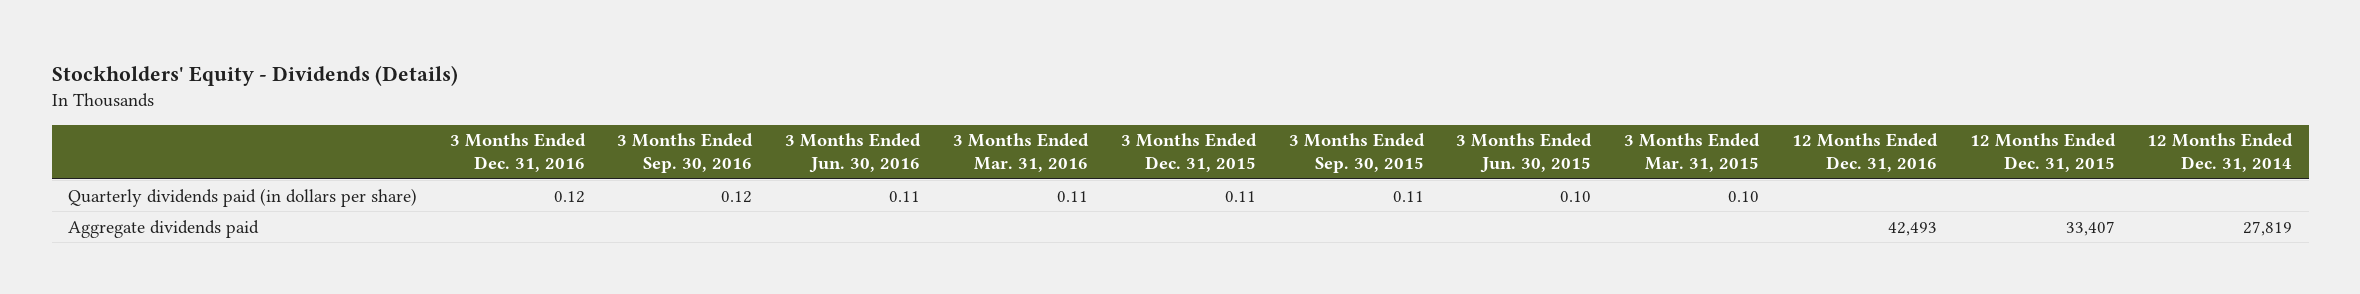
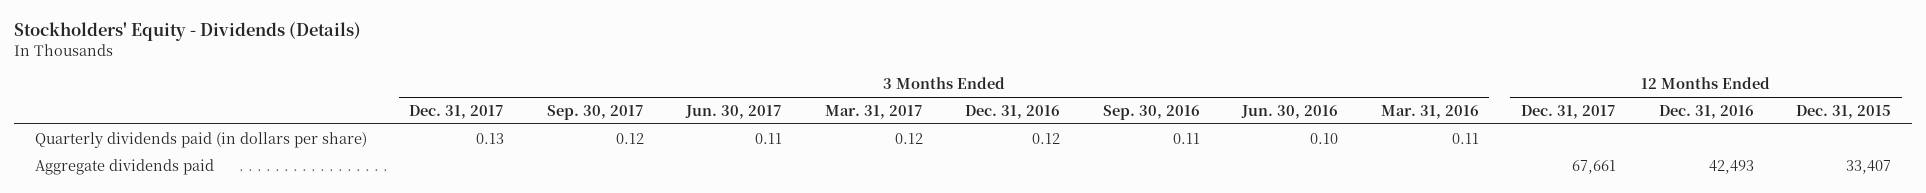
[1120,133,1257,173] 3 Months Ended Dec. 31, 2015 -> none
[1288,133,1425,174] 3 Months Ended Sep. 30, 2015 -> none
[1456,133,1593,174] 3 Months Ended Jun. 30, 2015 -> none
[1624,133,1761,173] 3 Months Ended Mar. 31, 2015 -> none
[2147,133,2294,173] 12 Months Ended Dec. 31, 2014 -> none
none -> [409,104,505,119] Dec. 31, 2017
none -> [546,104,644,120] Sep. 30, 2017
none -> [685,104,783,119] Jun. 30, 2017
none -> [824,104,923,119] Mar. 31, 2017
none -> [1521,104,1617,119] Dec. 31, 2017
[721,190,753,203] 0.12 -> [1172,132,1200,144] 0.11
[889,190,921,202] 0.11 -> [1310,132,1339,144] 0.10

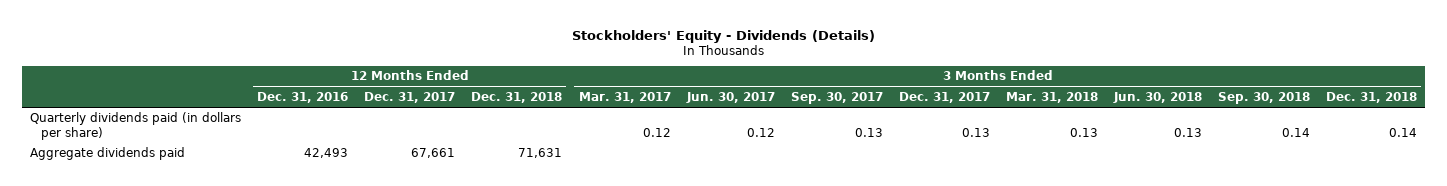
[965,104,1061,119] Dec. 31, 2016 -> none
[1102,104,1200,120] Sep. 30, 2016 -> none
[1241,104,1339,119] Jun. 30, 2016 -> none
[1380,104,1479,119] Mar. 31, 2016 -> none
[1796,104,1892,119] Dec. 31, 2015 -> none
none -> [471,91,563,103] Dec. 31, 2018
none -> [1005,91,1098,103] Mar. 31, 2018
none -> [1113,91,1203,103] Jun. 30, 2018
none -> [1218,91,1311,104] Sep. 30, 2018
none -> [1326,91,1418,103] Dec. 31, 2018
[615,132,644,144] 0.12 -> [854,127,883,137] 0.13
[755,132,783,144] 0.11 -> [746,127,775,137] 0.12

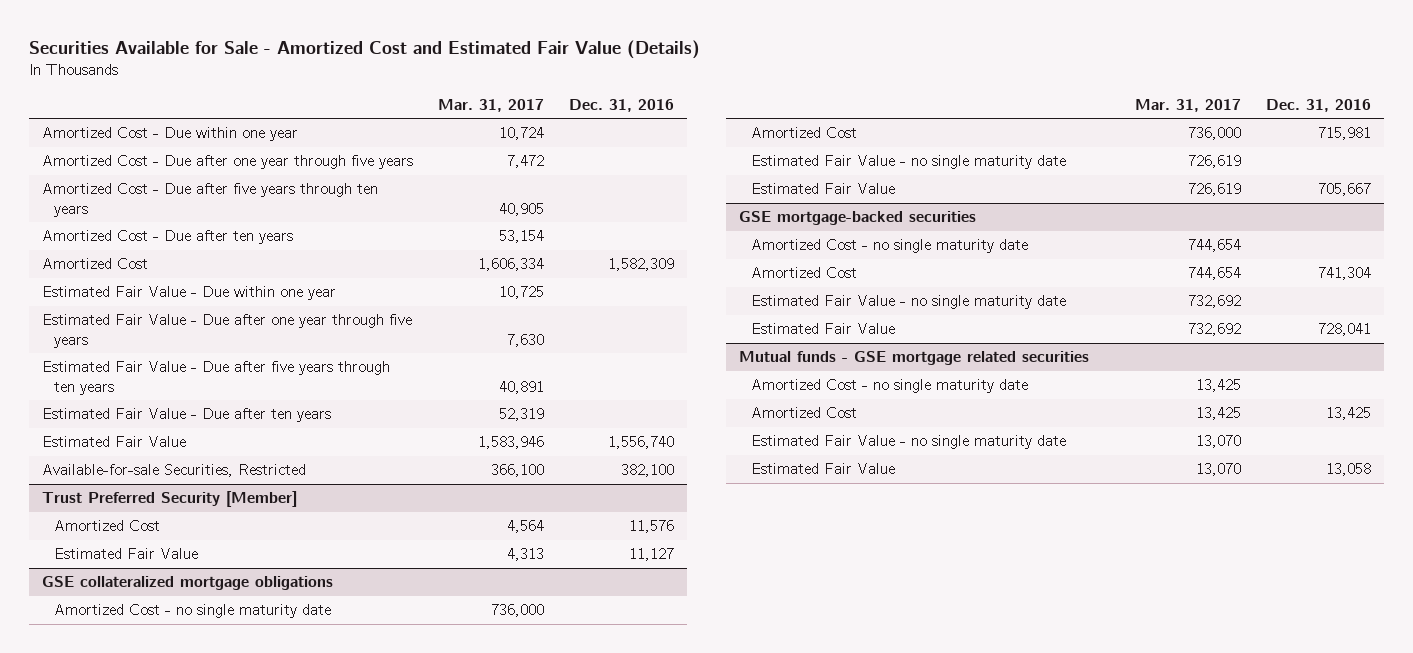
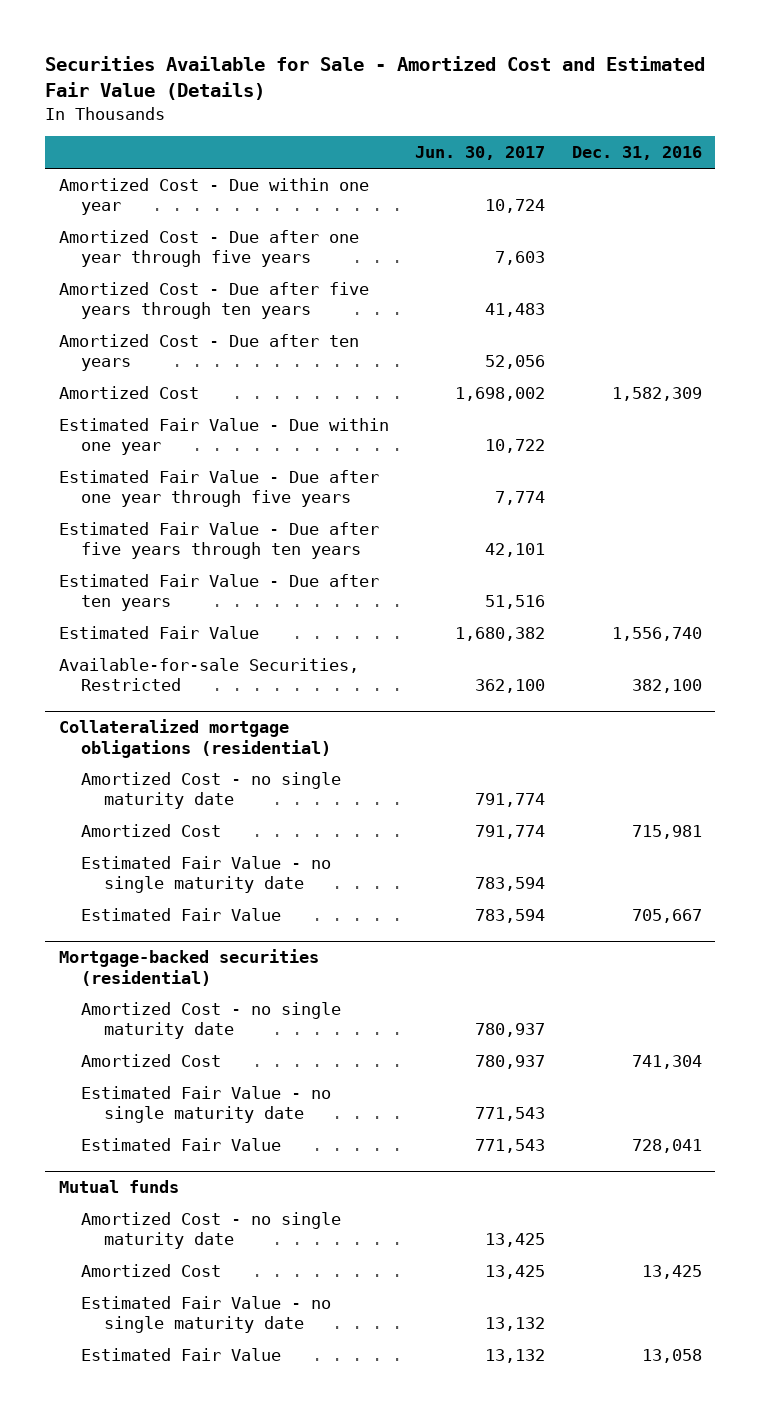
[438,98,545,112] Mar. 31, 2017 -> none
none -> [415,146,546,161] Jun. 30, 2017
[42,491,298,508] Trust Preferred Security [Member] -> none
[54,520,161,532] Amortized Cost -> none
[54,548,199,560] Estimated Fair Value -> none
[42,576,334,591] GSE collateralized mortgage obligations -> [58,719,332,758] Collateralized mortgage obligations (residential)
[738,211,976,226] GSE mortgage-backed securities -> [58,949,319,986] Mortgage-backed securities (residential)
[738,351,1089,366] Mutual funds - GSE mortgage related securities -> [58,1180,179,1194] Mutual funds

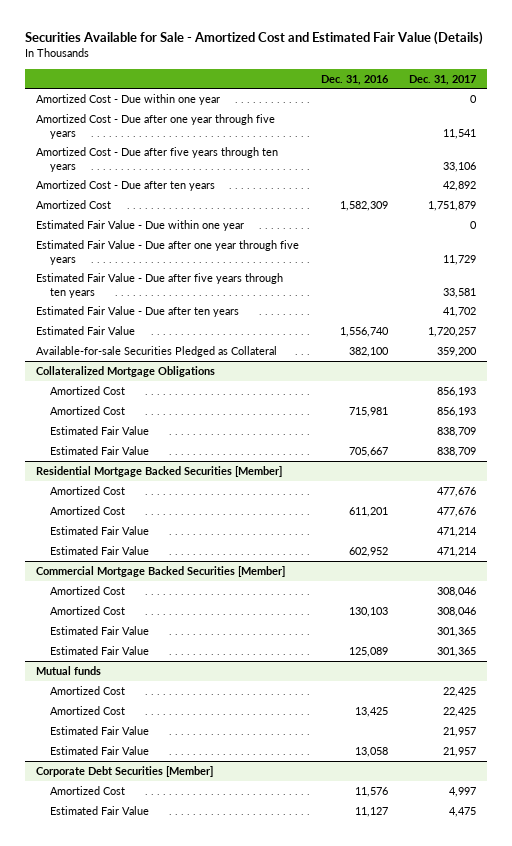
[415,146,546,161] Jun. 30, 2017 -> none
none -> [409,74,477,85] Dec. 31, 2017
[58,657,359,692] Available-for-sale Securities, Restricted -> [35,345,277,357] Available-for-sale Securities Pledged as Collateral
[58,719,332,758] Collateralized mortgage obligations (residential) -> [35,365,215,377] Collateralized Mortgage Obligations
[81,771,342,810] Amortized Cost - no single maturity date -> [50,385,126,395] Amortized Cost
[81,855,332,894] Estimated Fair Value - no single maturity date -> [50,425,150,435] Estimated Fair Value
[58,949,319,986] Mortgage-backed securities (residential) -> [35,465,282,477] Residential Mortgage Backed Securities [Member]
[81,1001,342,1040] Amortized Cost - no single maturity date -> [50,485,126,495] Amortized Cost
[632,1054,703,1069] 741,304 -> [348,506,388,517] 611,201
[81,1085,332,1124] Estimated Fair Value - no single maturity date -> [50,525,150,535] Estimated Fair Value
[632,1138,703,1153] 728,041 -> [348,546,388,557] 602,952
none -> [35,565,285,577] Commercial Mortgage Backed Securities [Member]
none -> [50,585,126,595] Amortized Cost
none -> [50,605,126,615] Amortized Cost
none -> [50,625,150,635] Estimated Fair Value
none -> [50,645,150,655] Estimated Fair Value
[81,1211,342,1250] Amortized Cost - no single maturity date -> [50,685,126,695] Amortized Cost
[81,1295,332,1334] Estimated Fair Value - no single maturity date -> [50,725,150,735] Estimated Fair Value
none -> [35,765,213,777] Corporate Debt Securities [Member]
none -> [50,785,126,795] Amortized Cost
none -> [50,805,150,815] Estimated Fair Value

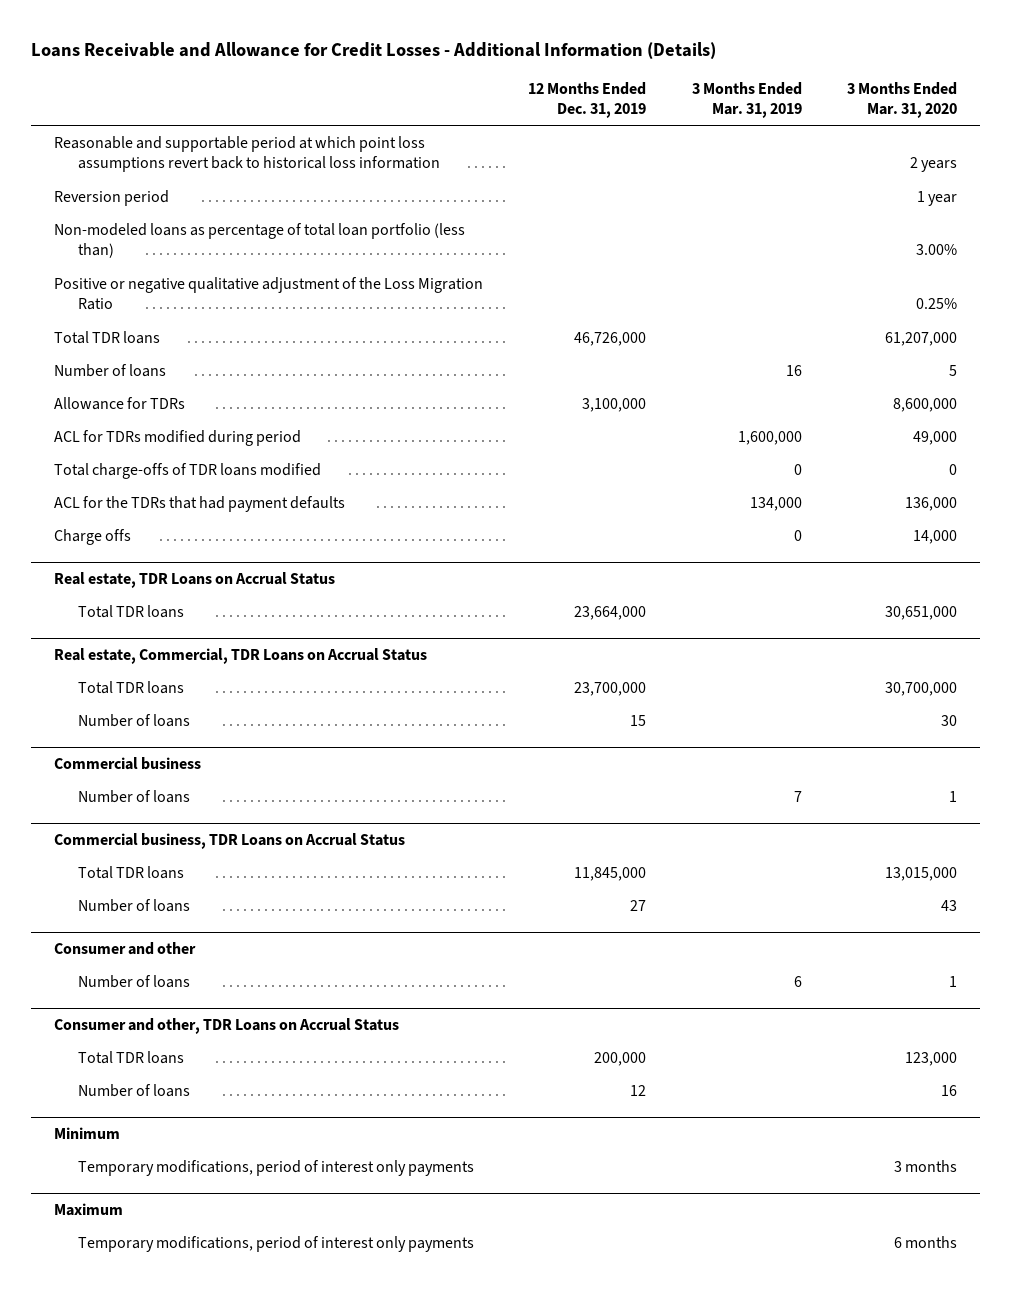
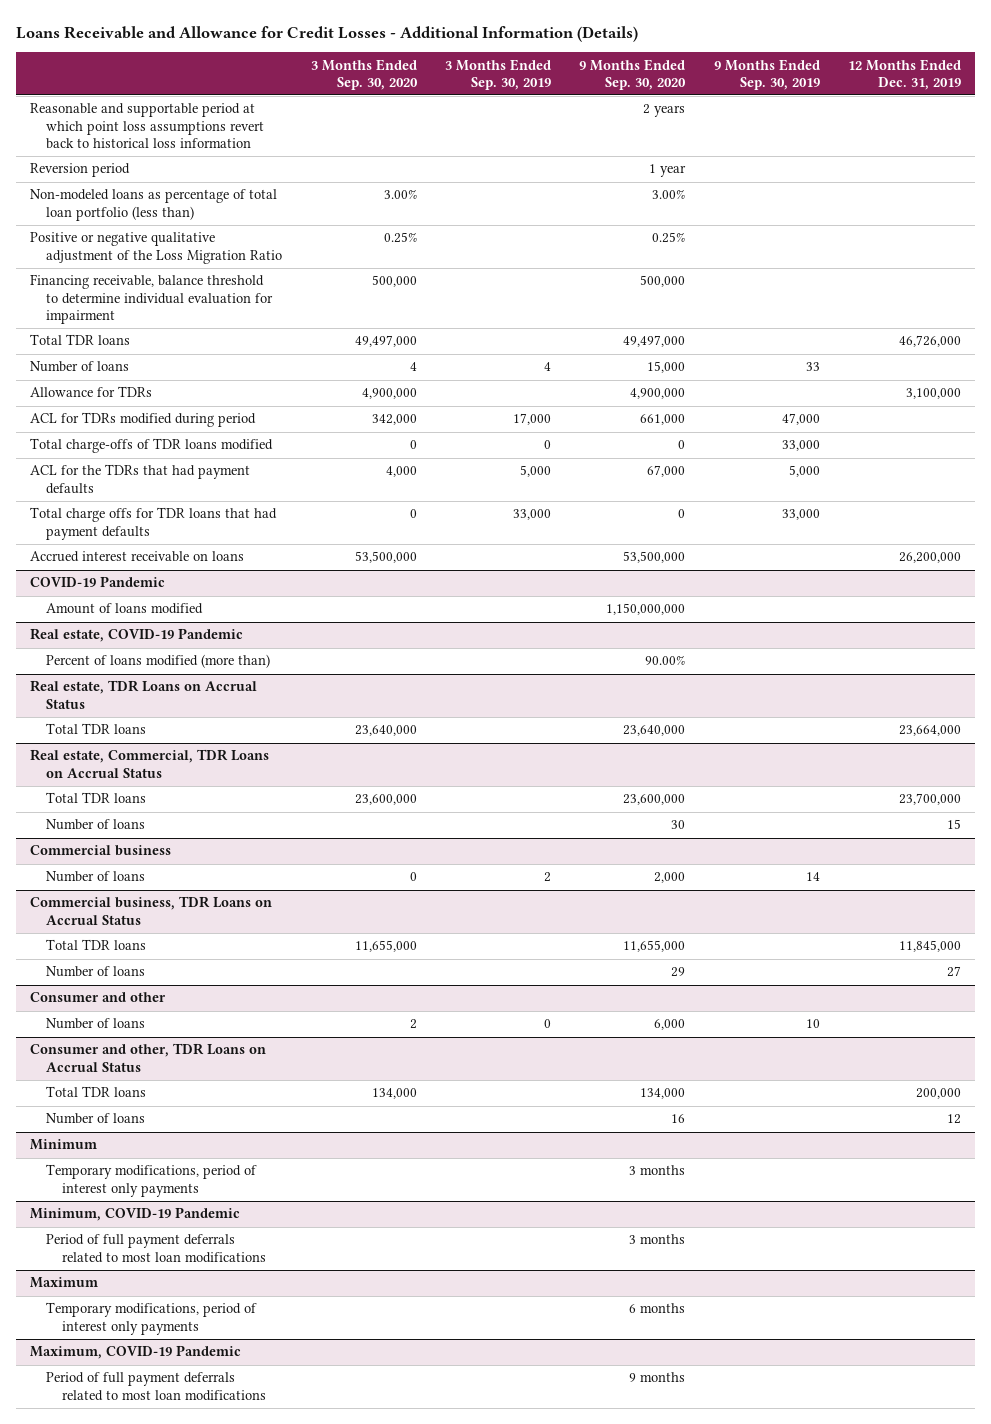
[691,81,802,119] 3 Months Ended Mar. 31, 2019 -> none
[847,81,958,119] 3 Months Ended Mar. 31, 2020 -> none
none -> [310,58,418,90] 3 Months Ended Sep. 30, 2020
none -> [444,58,551,90] 3 Months Ended Sep. 30, 2019
none -> [579,58,687,90] 9 Months Ended Sep. 30, 2020
none -> [713,58,820,90] 9 Months Ended Sep. 30, 2019
none -> [29,274,274,324] Financing receivable, balance threshold to determine individual evaluation for impairment
[53,528,131,545] Charge offs -> [29,507,277,540] Total charge offs for TDR loans that had payment defaults
none -> [29,551,244,563] Accrued interest receivable on loans
none -> [29,576,165,588] COVID-19 Pandemic
none -> [46,603,204,615] Amount of loans modified
none -> [29,628,243,643] Real estate, COVID-19 Pandemic
none -> [46,654,271,669] Percent of loans modified (more than)
none -> [29,1207,240,1222] Minimum, COVID-19 Pandemic
none -> [46,1234,267,1263] Period of full payment deferrals related to most loan modifications
none -> [29,1345,241,1360] Maximum, COVID-19 Pandemic
none -> [46,1372,267,1401] Period of full payment deferrals related to most loan modifications

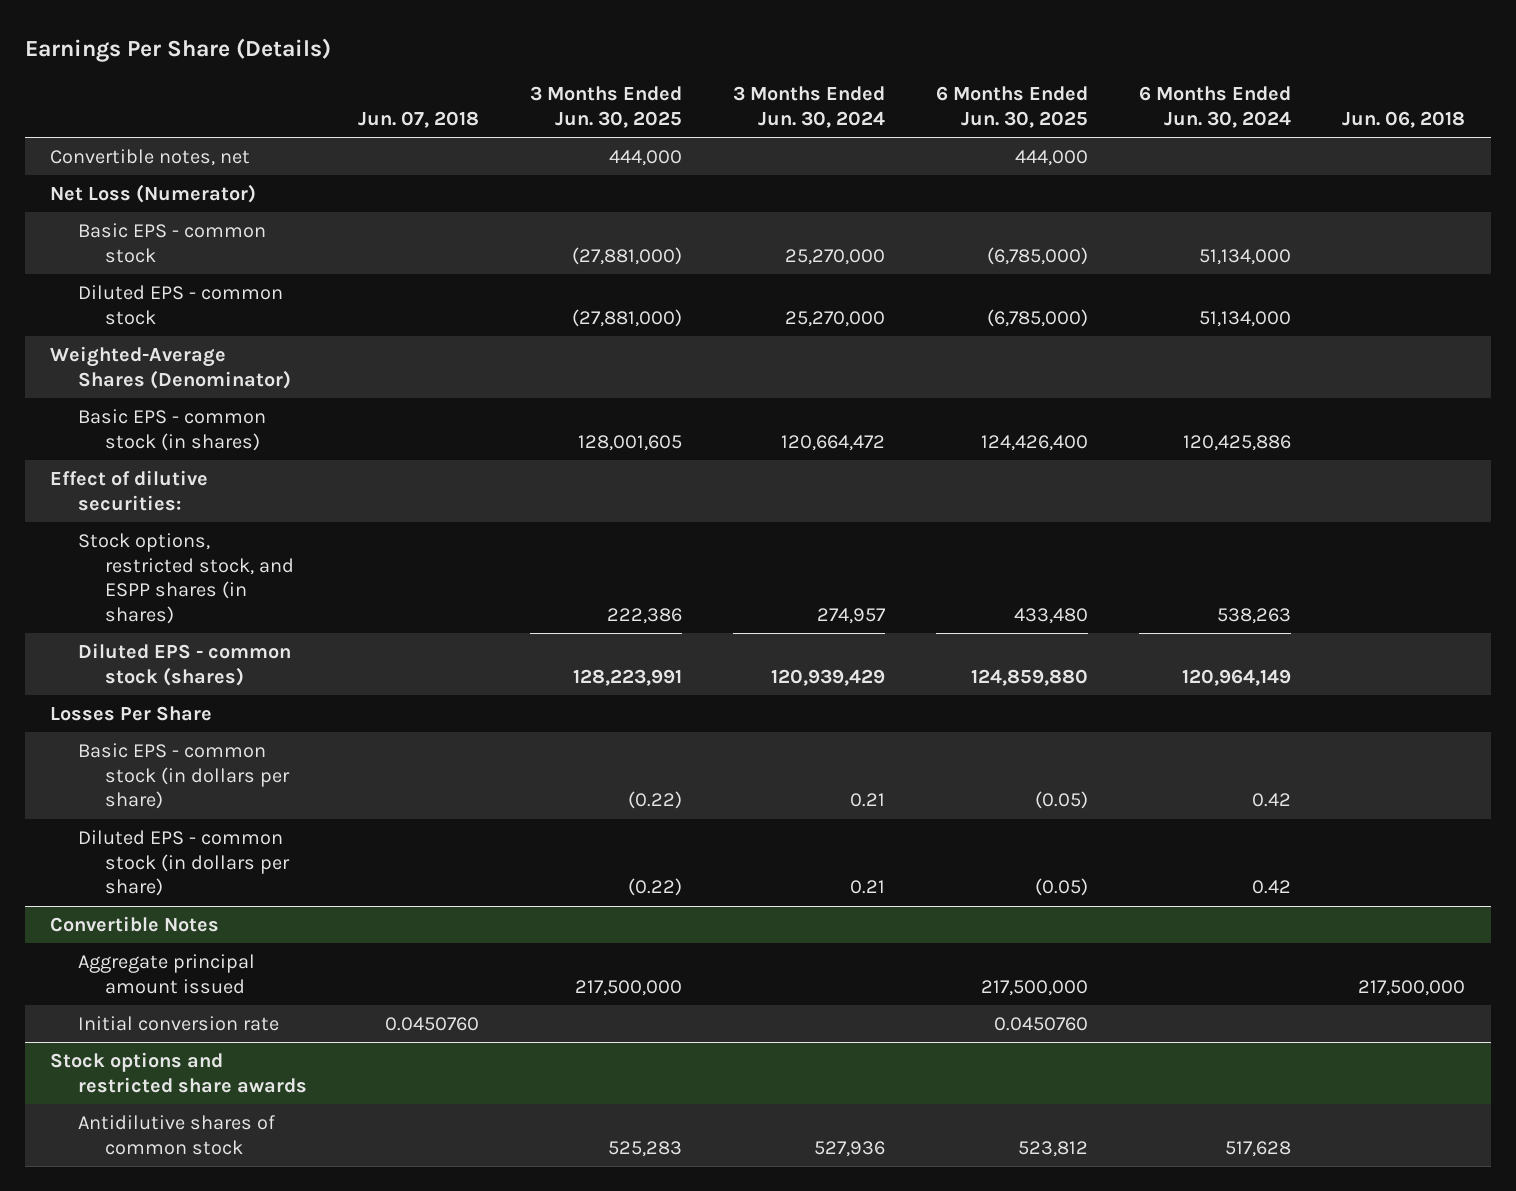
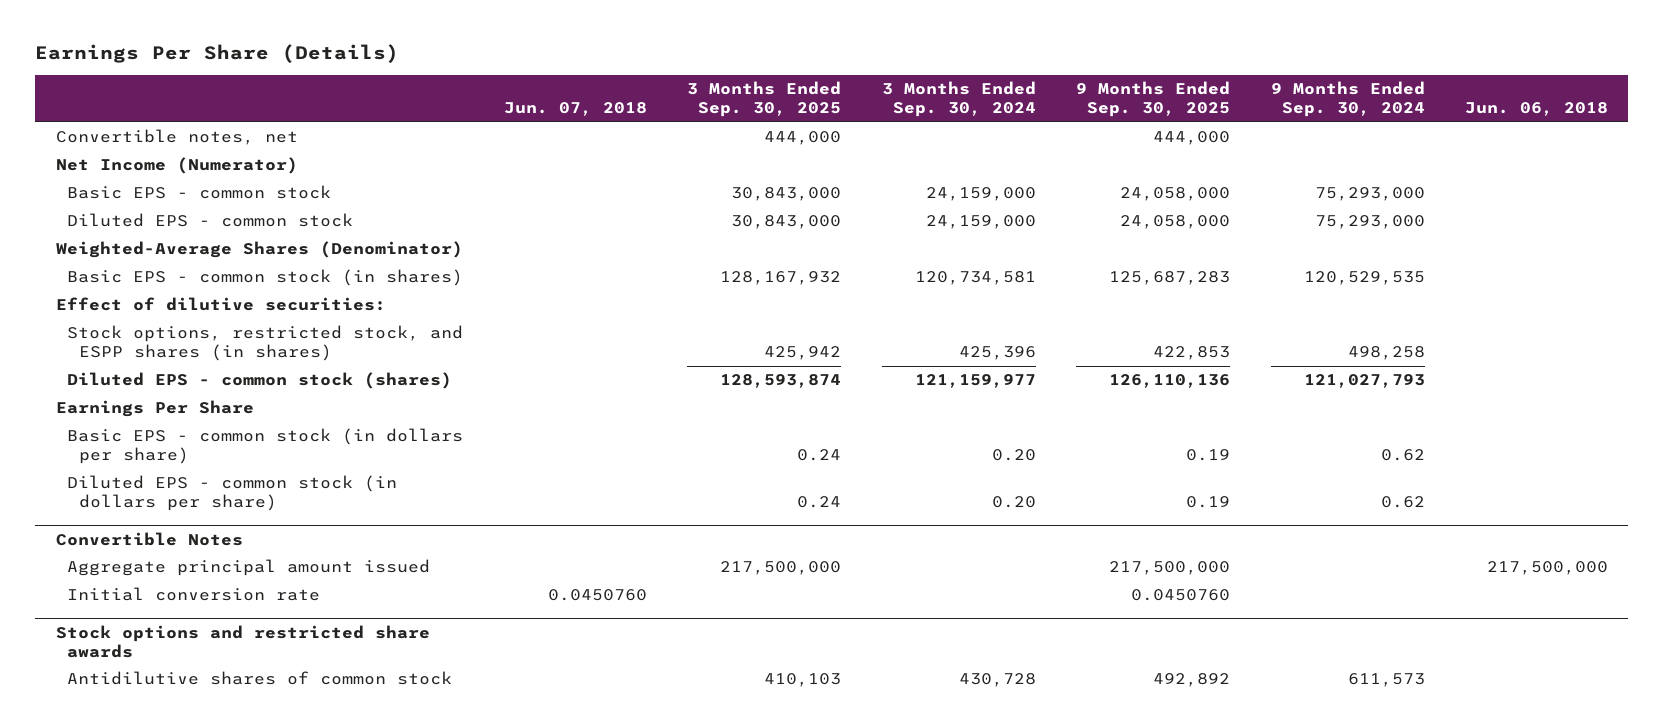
[529,86,682,128] 3 Months Ended Jun. 30, 2025 -> none
[732,86,885,128] 3 Months Ended Jun. 30, 2024 -> none
[936,86,1089,128] 6 Months Ended Jun. 30, 2025 -> none
[1139,86,1292,128] 6 Months Ended Jun. 30, 2024 -> none
none -> [687,81,842,118] 3 Months Ended Sep. 30, 2025
none -> [881,81,1036,118] 3 Months Ended Sep. 30, 2024
none -> [1076,81,1231,118] 9 Months Ended Sep. 30, 2025
none -> [1270,81,1425,118] 9 Months Ended Sep. 30, 2024
[50,183,257,203] Net Loss (Numerator) -> [55,157,298,175] Net Income (Numerator)
[50,705,213,721] Losses Per Share -> [55,400,254,418] Earnings Per Share

